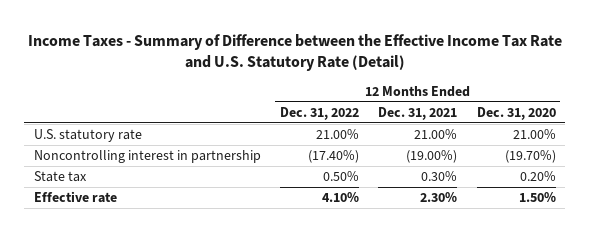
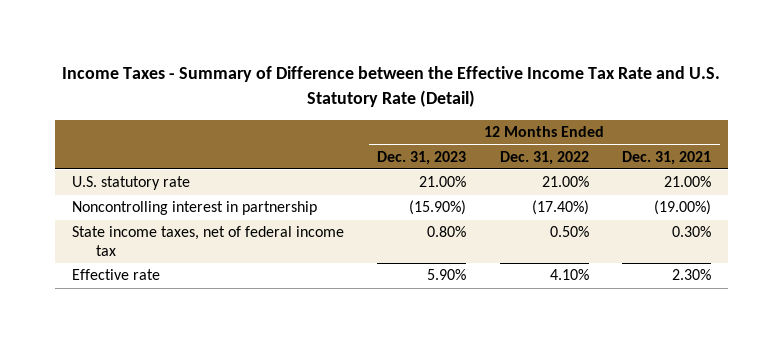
[476,106,556,120] Dec. 31, 2020 -> none
none -> [377,150,467,165] Dec. 31, 2023
[33,171,87,183] State tax -> [71,226,344,257] State income taxes, net of federal income tax

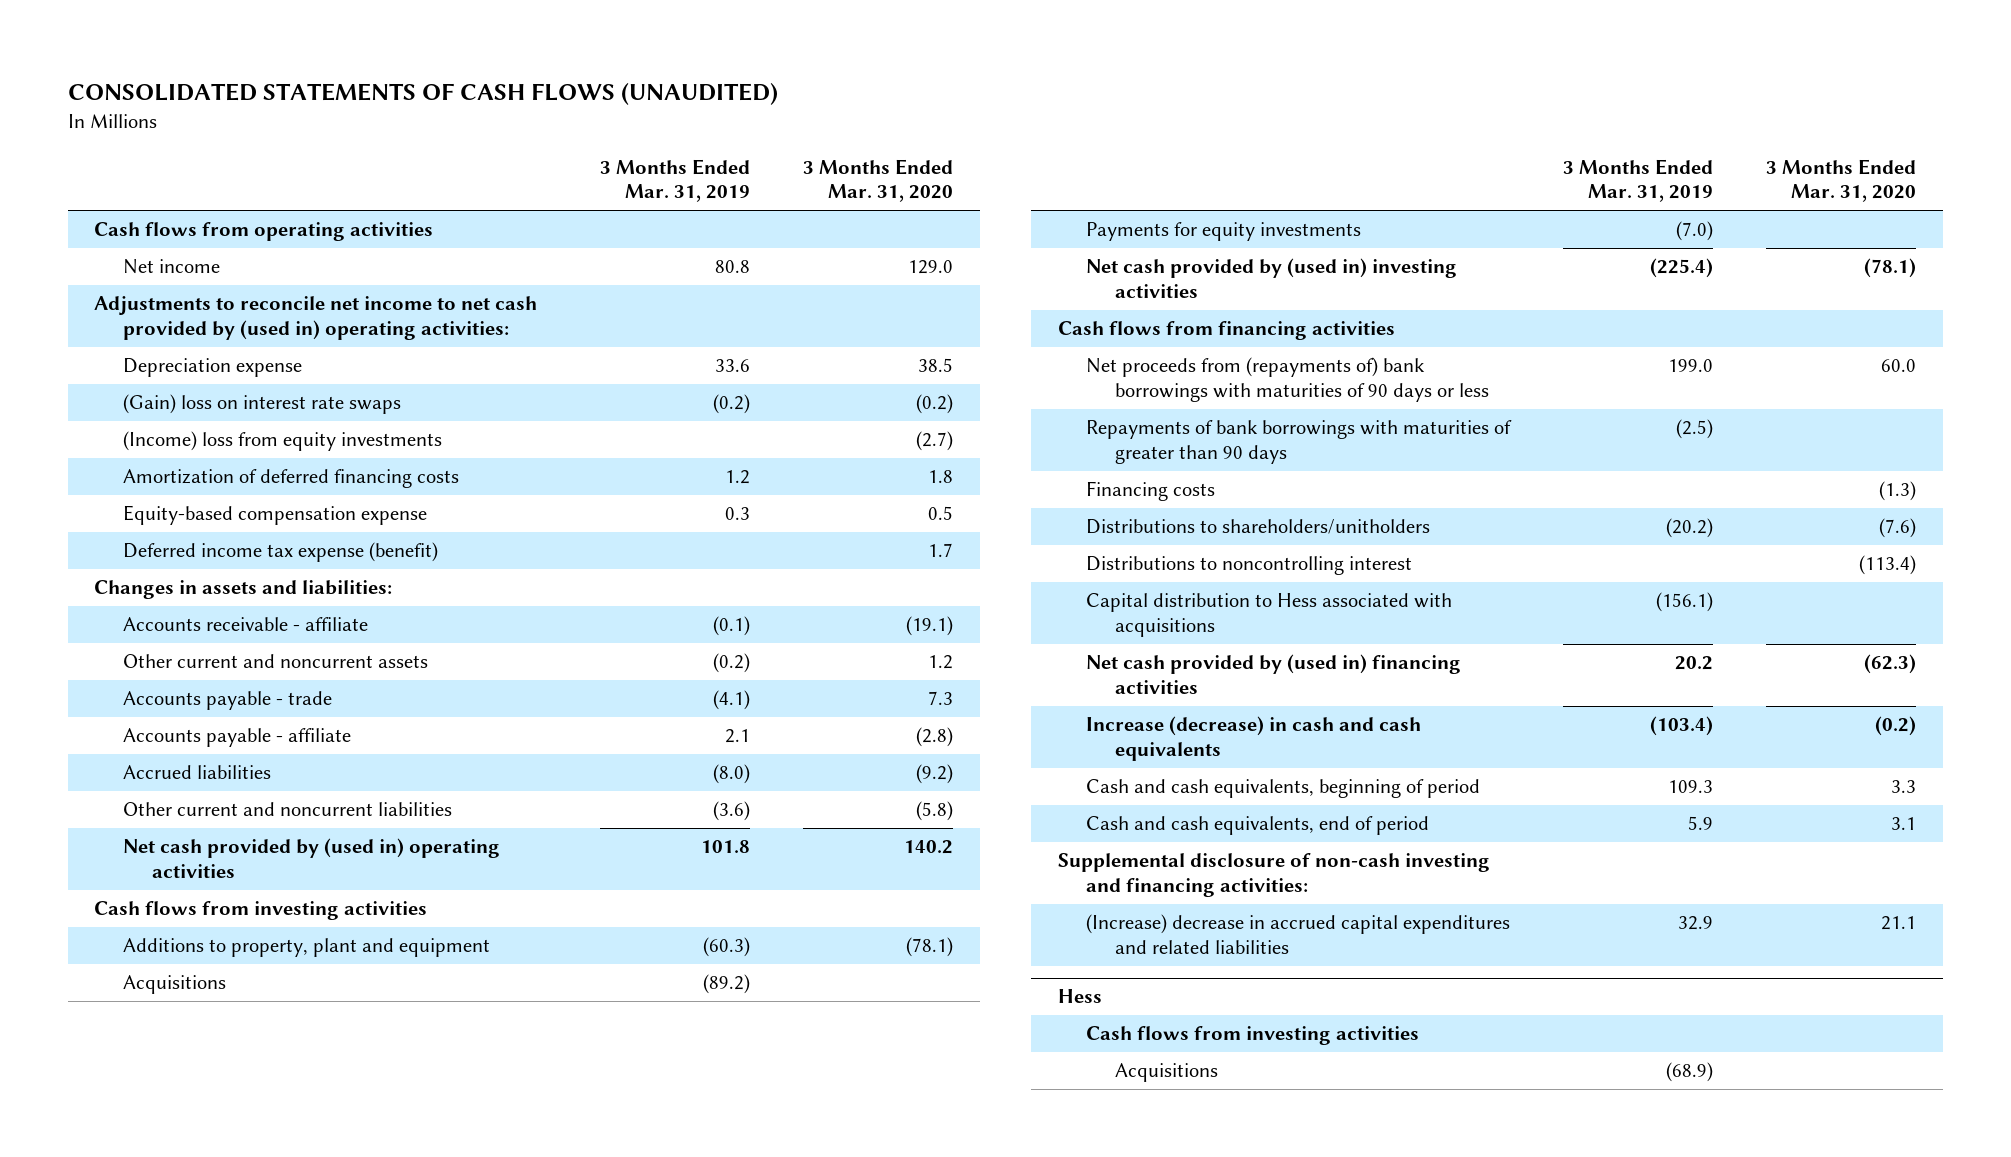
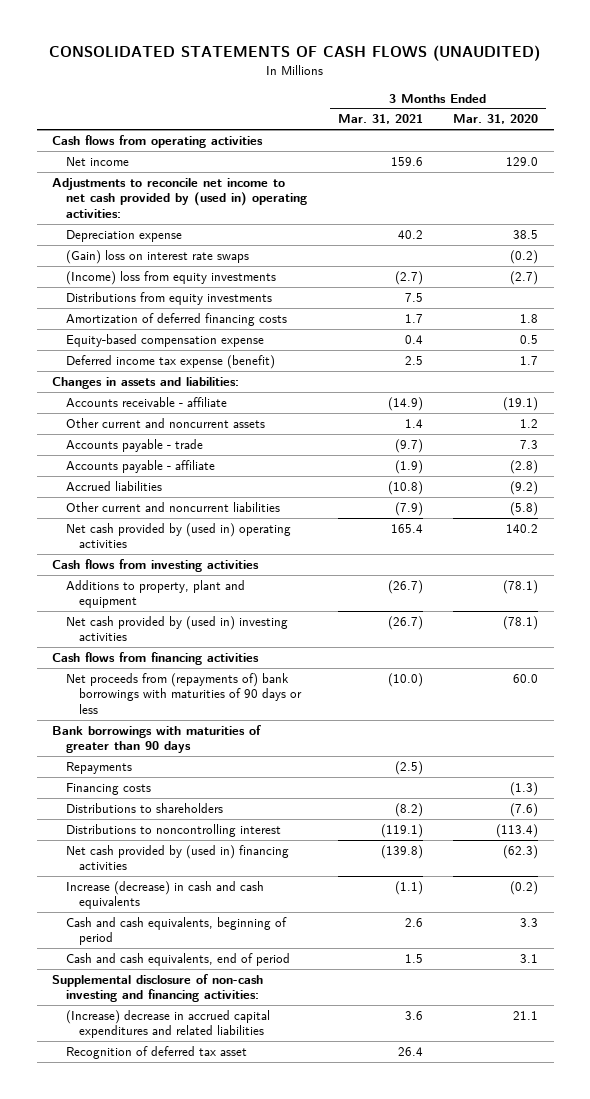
[599,158,750,203] 3 Months Ended Mar. 31, 2019 -> none
none -> [337,114,423,125] Mar. 31, 2021
none -> [65,291,272,305] Distributions from equity investments
[122,975,226,995] Acquisitions -> none
[1086,222,1362,242] Payments for equity investments -> none
none -> [52,724,262,754] Bank borrowings with maturities of greater than 90 days
[1086,420,1513,464] Repayments of bank borrowings with maturities of greater than 90 days -> [65,761,132,774] Repayments
[1086,519,1431,535] Distributions to shareholders/unitholders -> [65,802,223,813] Distributions to shareholders
[1086,593,1453,637] Capital distribution to Hess associated with acquisitions -> none
[1057,989,1102,1004] Hess -> none
[1086,1026,1420,1046] Cash flows from investing activities -> none
[1115,1063,1219,1083] Acquisitions -> none
none -> [65,1045,247,1059] Recognition of deferred tax asset

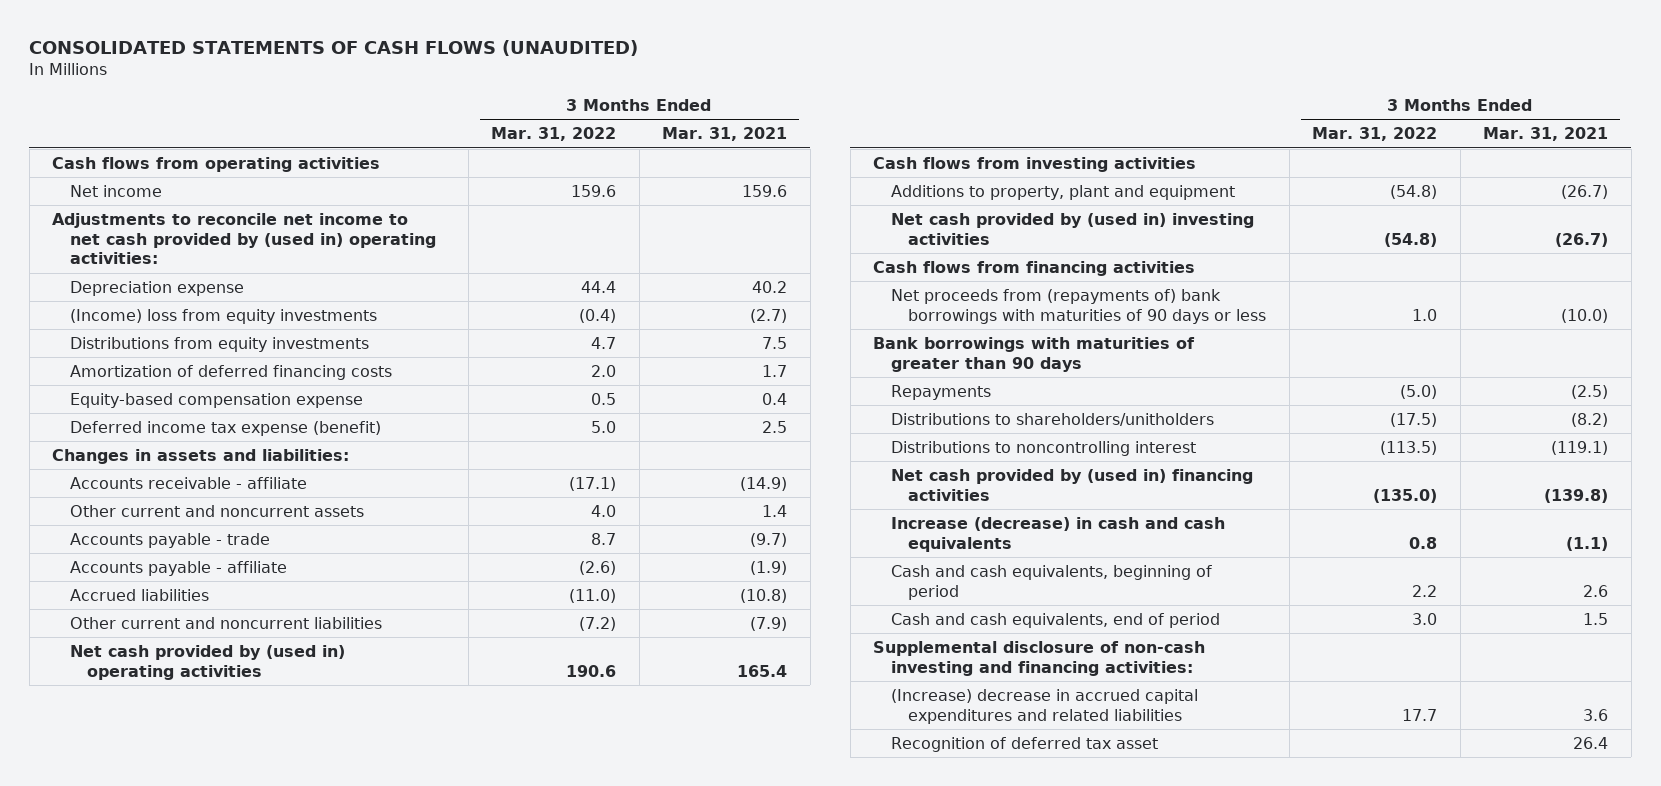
[453,114,539,125] Mar. 31, 2020 -> none
none -> [491,127,617,142] Mar. 31, 2022
[65,249,249,264] (Gain) loss on interest rate swaps -> none
[65,782,151,795] Financing costs -> none
[65,802,223,813] Distributions to shareholders -> [890,412,1214,426] Distributions to shareholders/unitholders

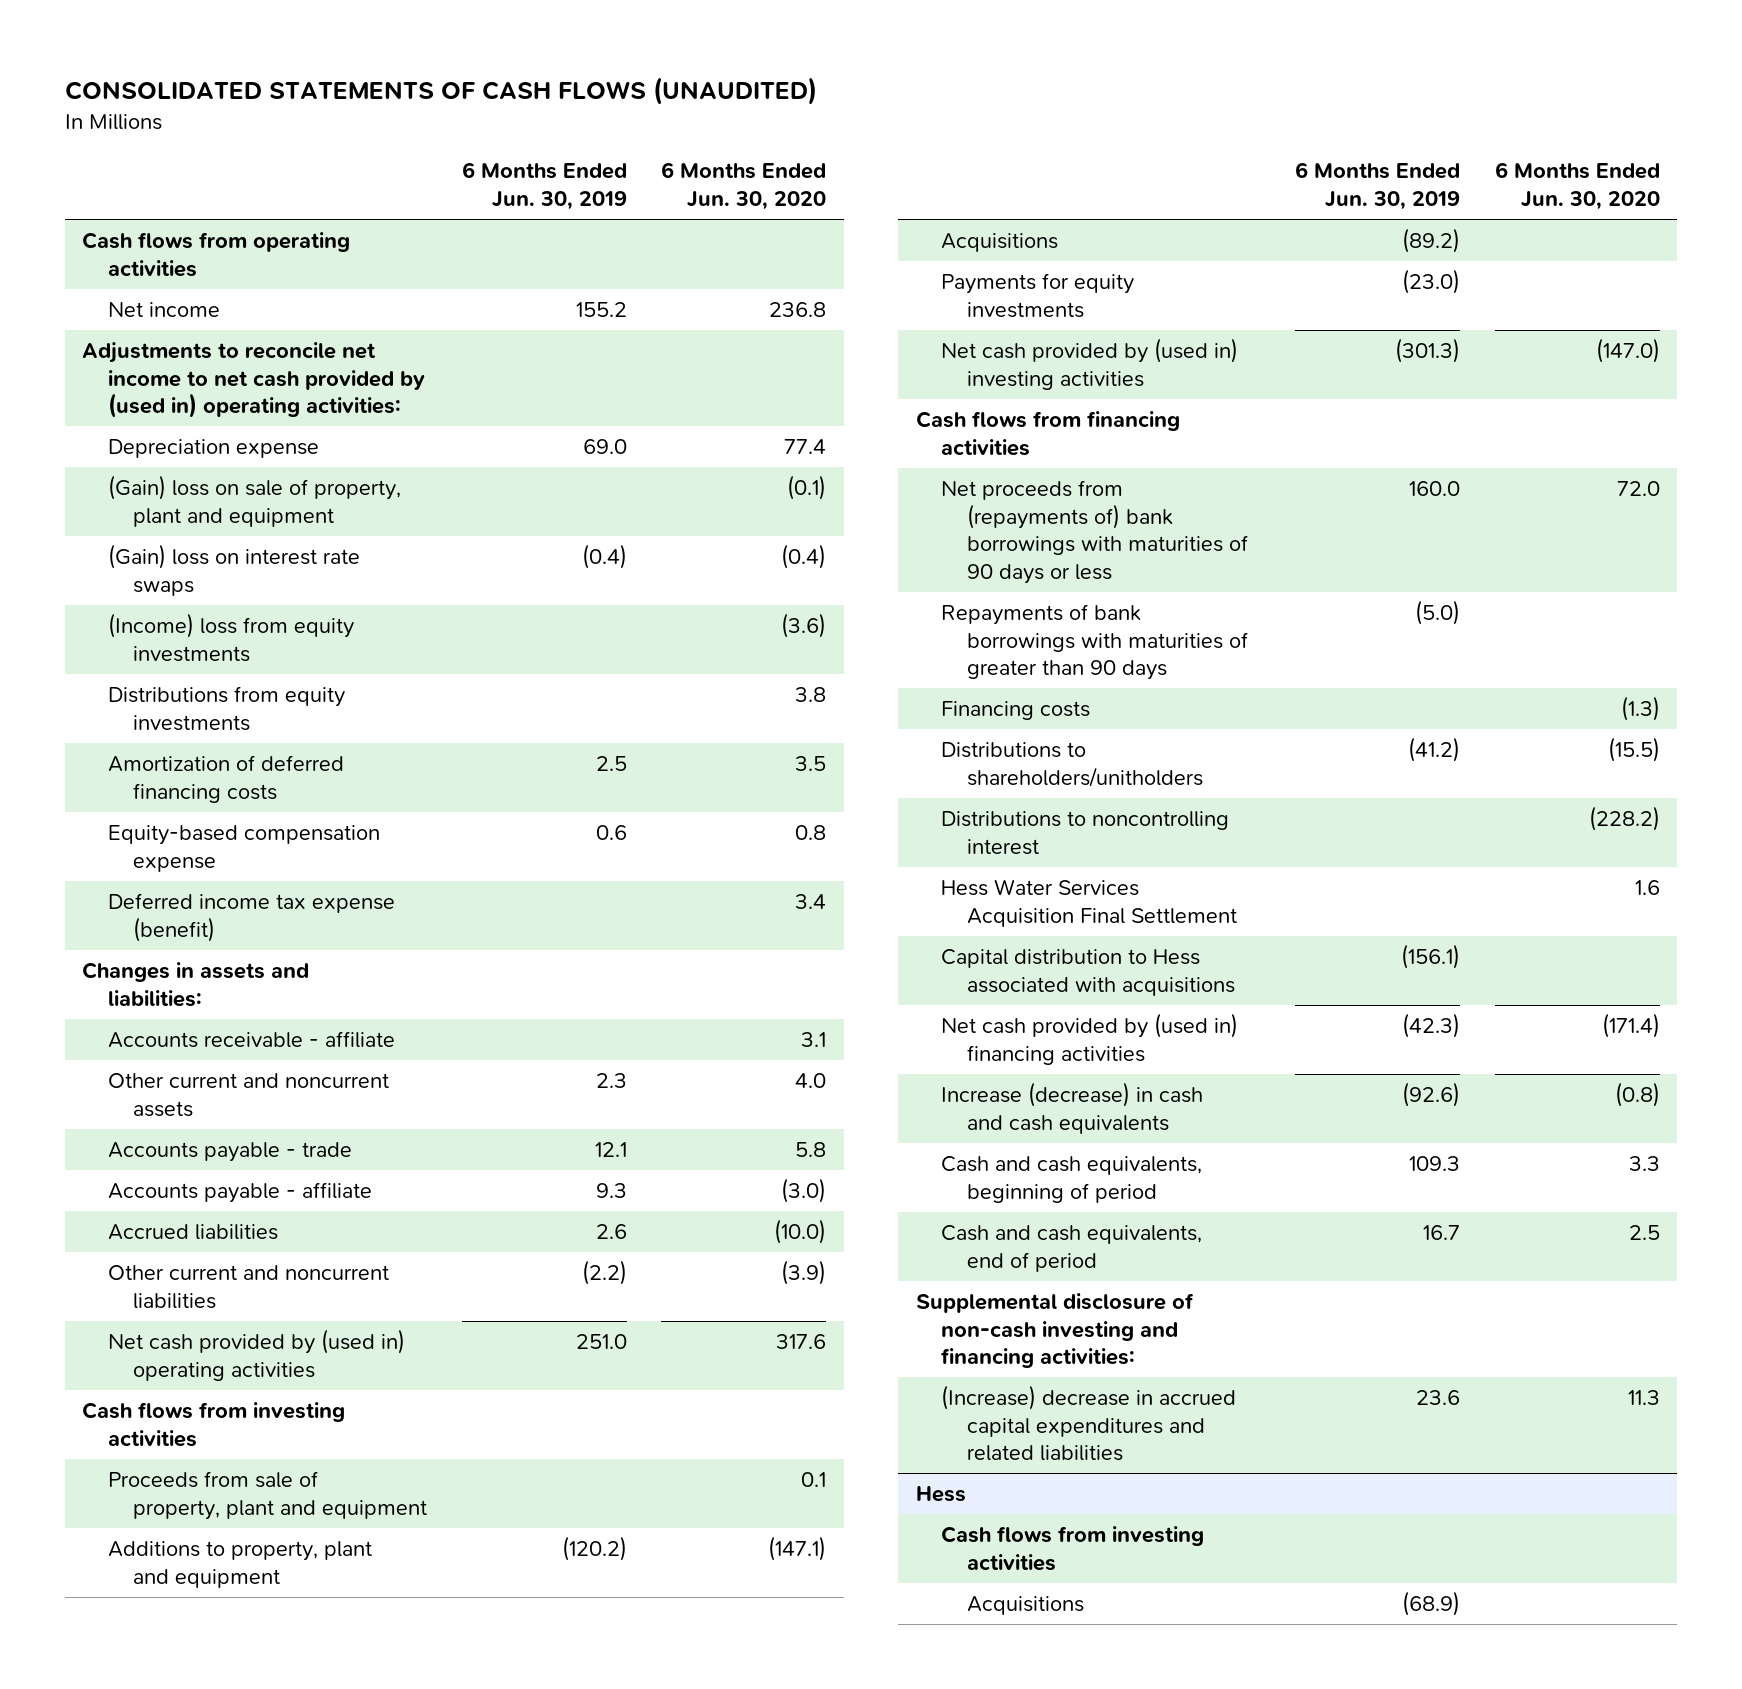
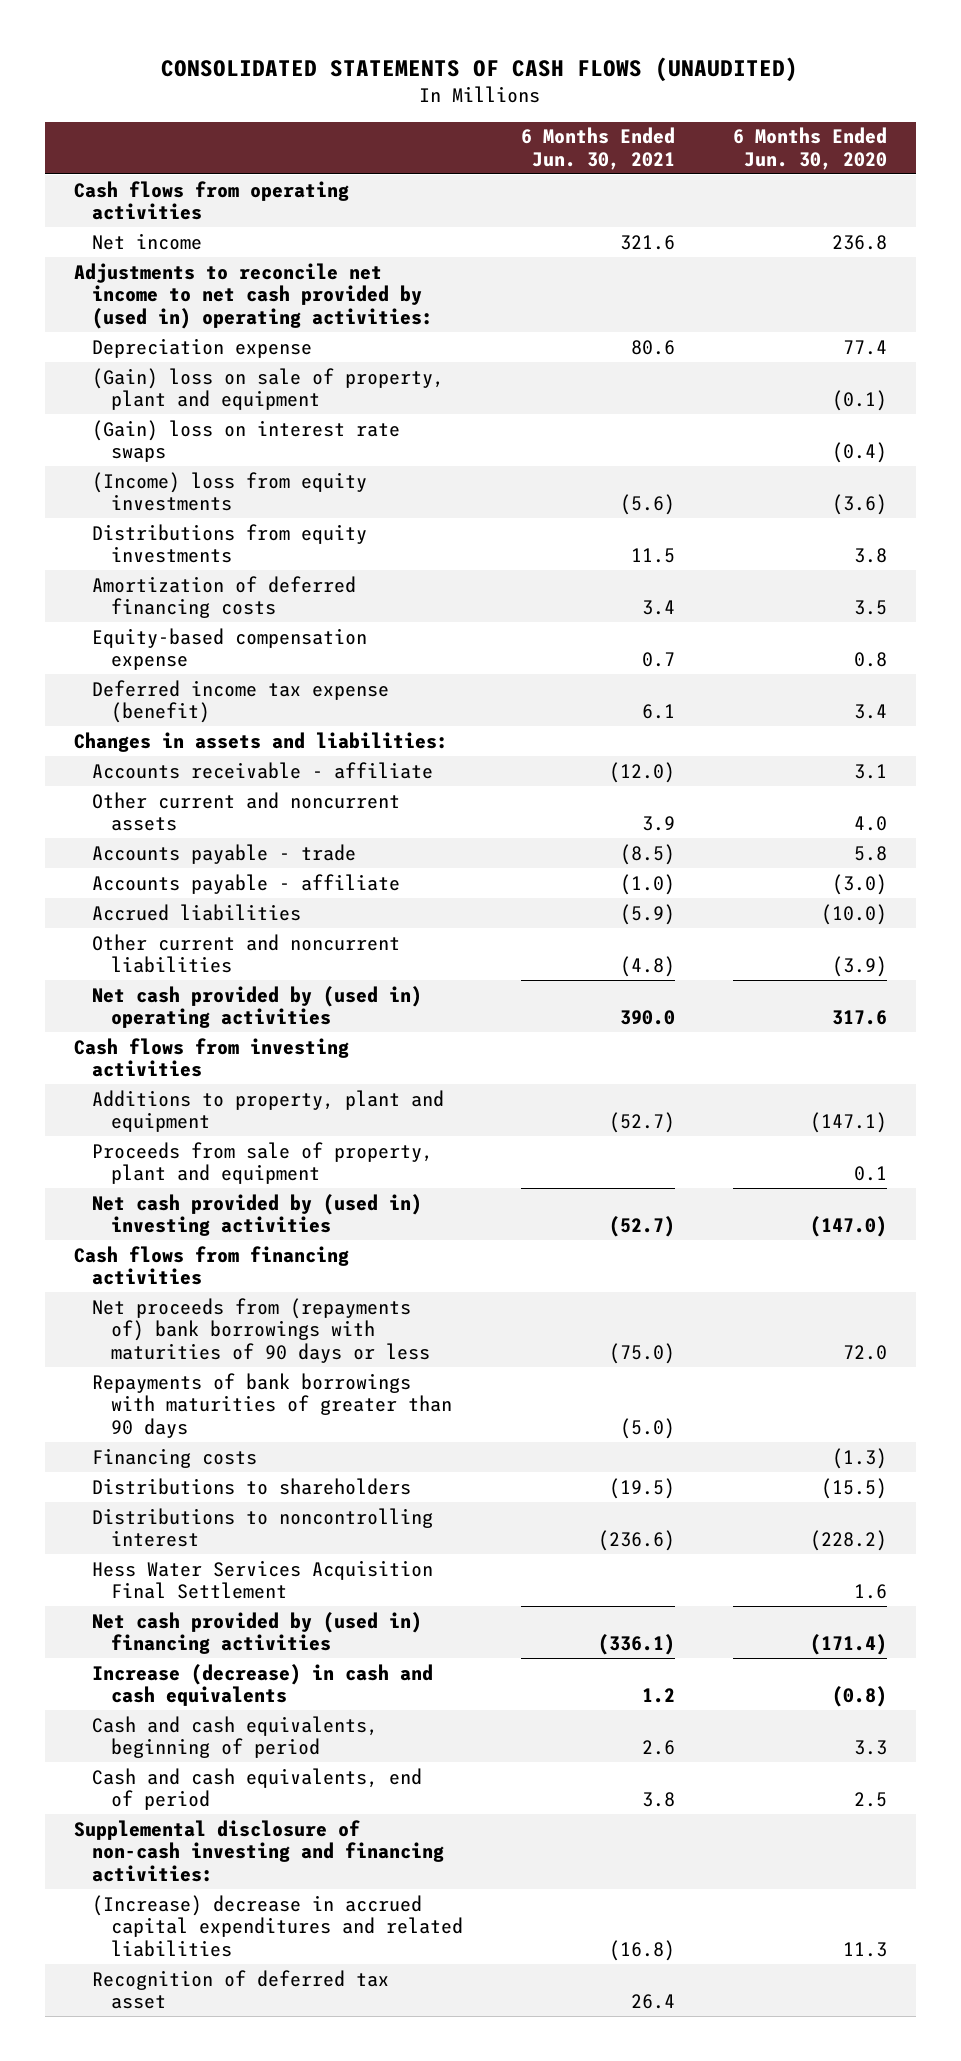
[461,162,627,211] 6 Months Ended Jun. 30, 2019 -> none
none -> [520,127,675,171] 6 Months Ended Jun. 30, 2021
[941,232,1059,252] Acquisitions -> none
[941,272,1135,318] Payments for equity investments -> none
[107,1470,428,1520] Proceeds from sale of property, plant and equipment -> [92,1141,434,1185] Proceeds from sale of property, plant and equipment
[941,741,1203,787] Distributions to shareholders/unitholders -> [92,1477,412,1495] Distributions to shareholders
[941,948,1235,996] Capital distribution to Hess associated with acquisitions -> none
[915,1485,966,1502] Hess -> none
[941,1525,1205,1571] Cash flows from investing activities -> none
[966,1595,1084,1615] Acquisitions -> none
none -> [92,1969,390,2010] Recognition of deferred tax asset

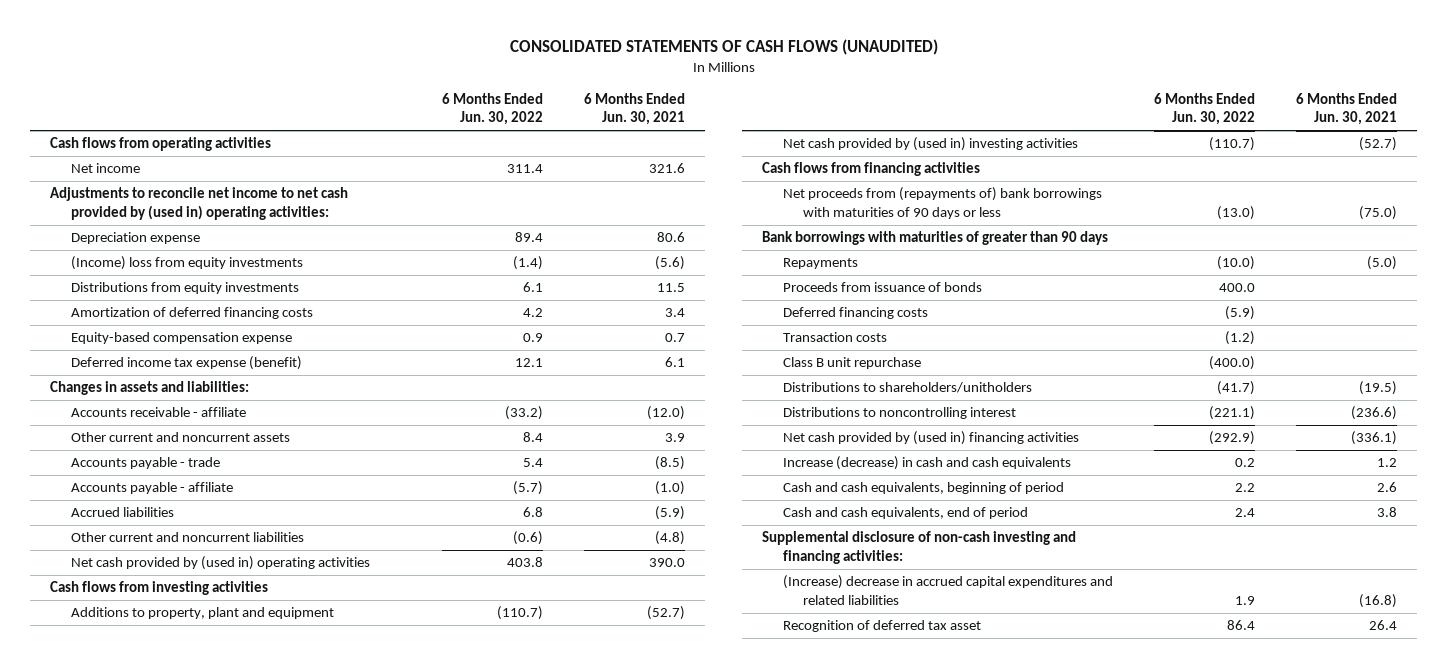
[732,127,887,171] 6 Months Ended Jun. 30, 2020 -> none
none -> [441,92,543,126] 6 Months Ended Jun. 30, 2022
[92,367,445,411] (Gain) loss on sale of property, plant and equipment -> none
[92,419,401,463] (Gain) loss on interest rate swaps -> none
[92,1141,434,1185] Proceeds from sale of property, plant and equipment -> none
none -> [762,231,1109,246] Bank borrowings with maturities of greater than 90 days
[92,1372,452,1439] Repayments of bank borrowings with maturities of greater than 90 days -> [782,258,858,270] Repayments
none -> [782,282,982,293] Proceeds from issuance of bonds
[92,1447,258,1468] Financing costs -> [782,307,928,320] Deferred financing costs
none -> [782,332,887,343] Transaction costs
none -> [782,357,921,370] Class B unit repurchase
[92,1477,412,1495] Distributions to shareholders -> [782,382,1032,394] Distributions to shareholders/unitholders
[92,1559,434,1600] Hess Water Services Acquisition Final Settlement -> none

